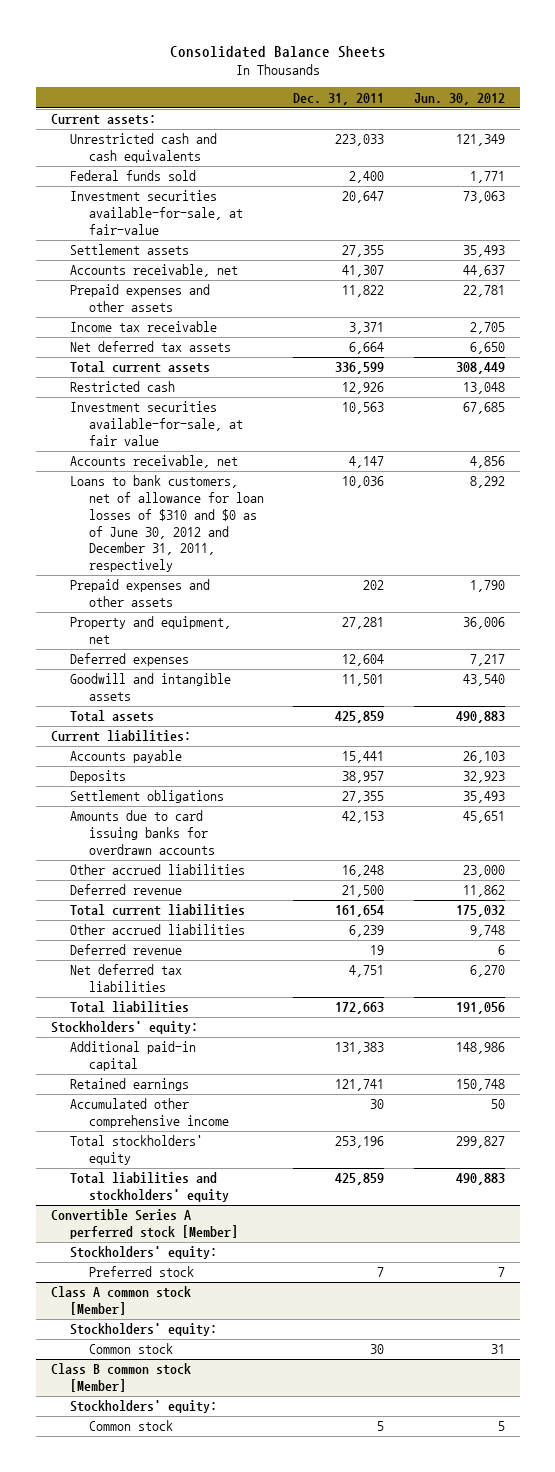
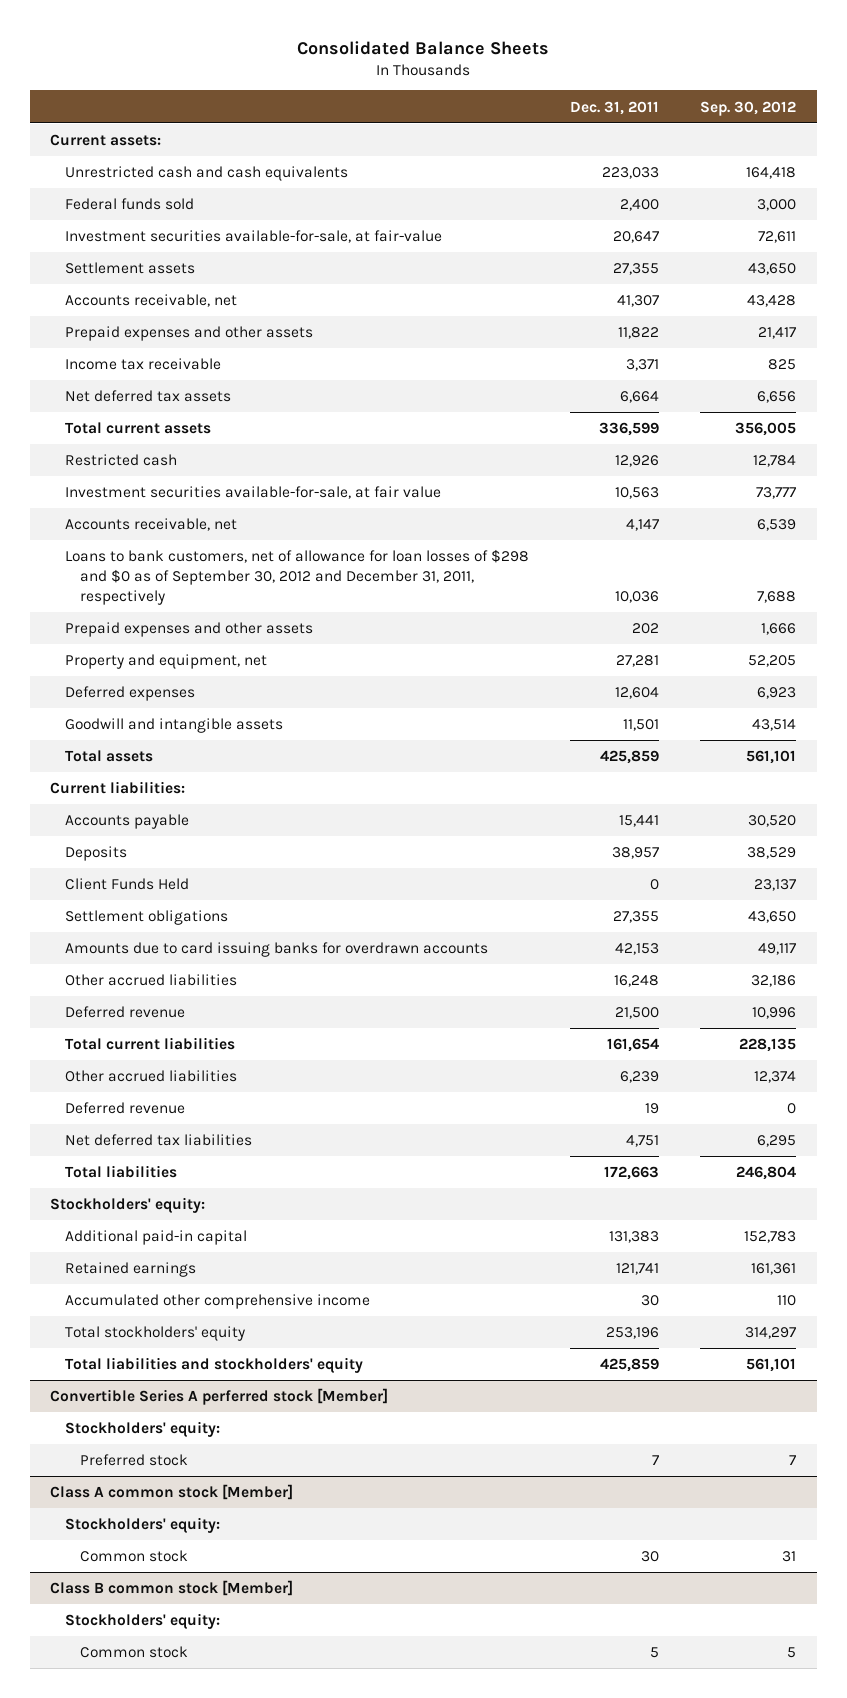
[413,92,505,105] Jun. 30, 2012 -> none
none -> [700,100,797,116] Sep. 30, 2012
[69,475,264,572] Loans to bank customers, net of allowance for loan losses of $310 and $0 as of June 30, 2012 and December 31, 2011, respectively -> [65,549,530,606] Loans to bank customers, net of allowance for loan losses of $298 and $0 as of September 30, 2012 and December 31, 2011, respectively
none -> [65,878,190,891] Client Funds Held

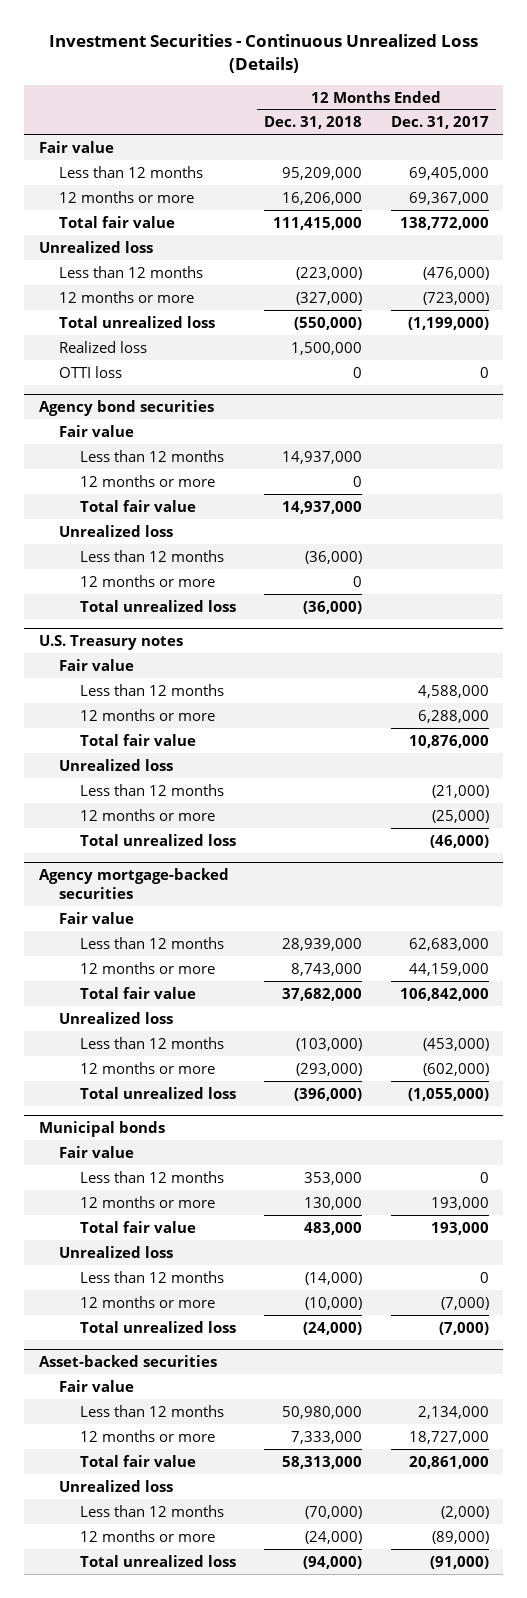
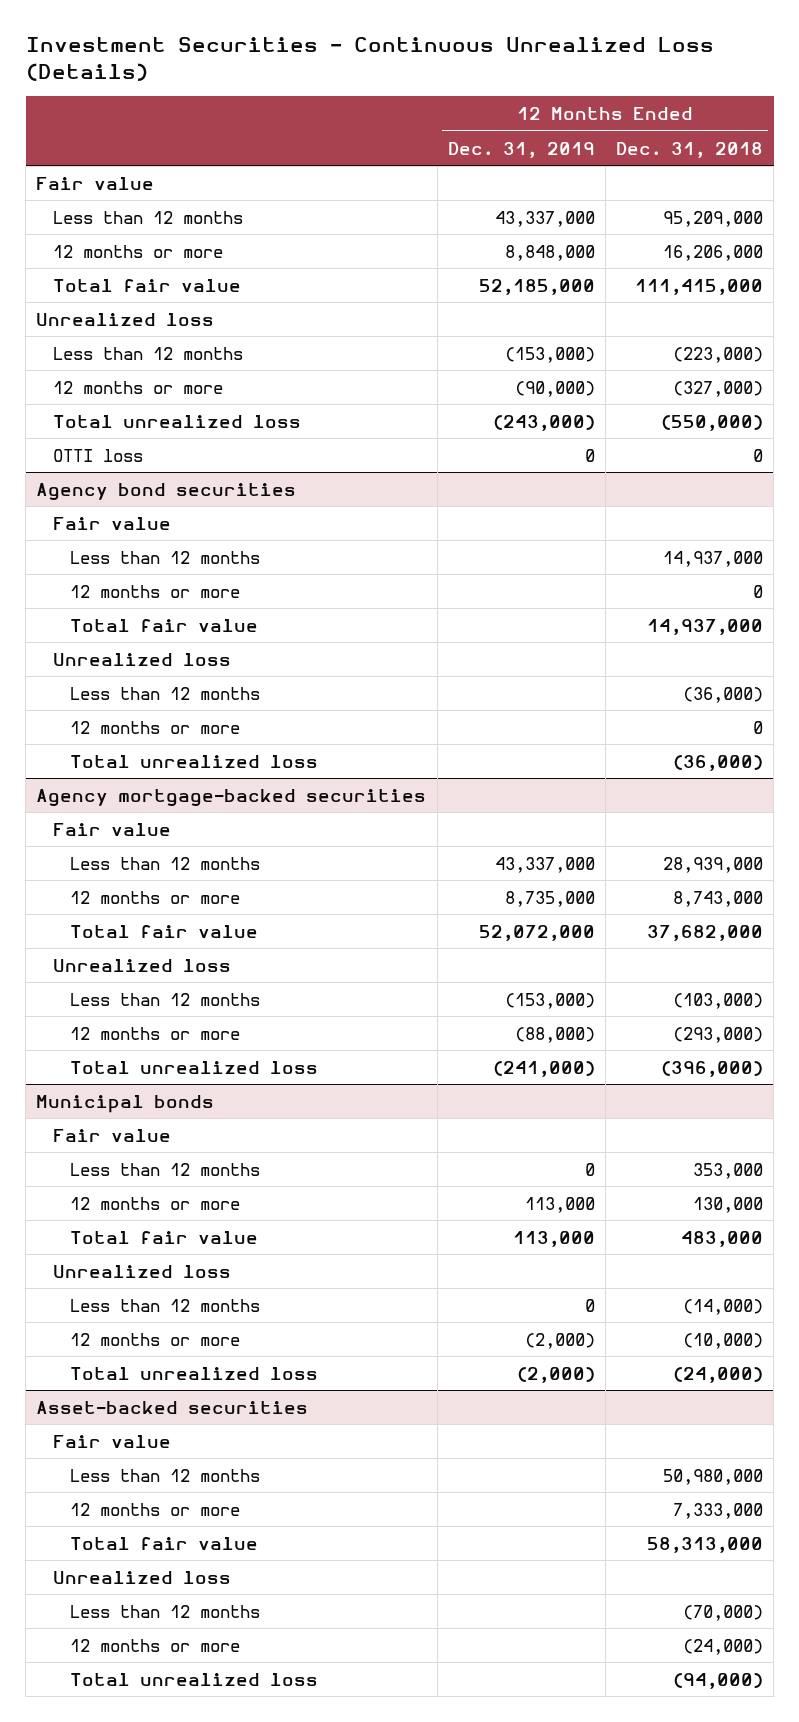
[390,116,489,130] Dec. 31, 2017 -> none
none -> [447,141,595,158] Dec. 31, 2019
[59,340,148,353] Realized loss -> none
[38,634,183,650] U.S. Treasury notes -> none
[59,658,135,671] Fair value -> none
[79,683,224,696] Less than 12 months -> none
[79,708,215,721] 12 months or more -> none
[79,733,196,746] Total fair value -> none
[59,758,174,771] Unrealized loss -> none
[79,783,224,796] Less than 12 months -> none
[79,808,215,821] 12 months or more -> none
[79,833,236,846] Total unrealized loss -> none

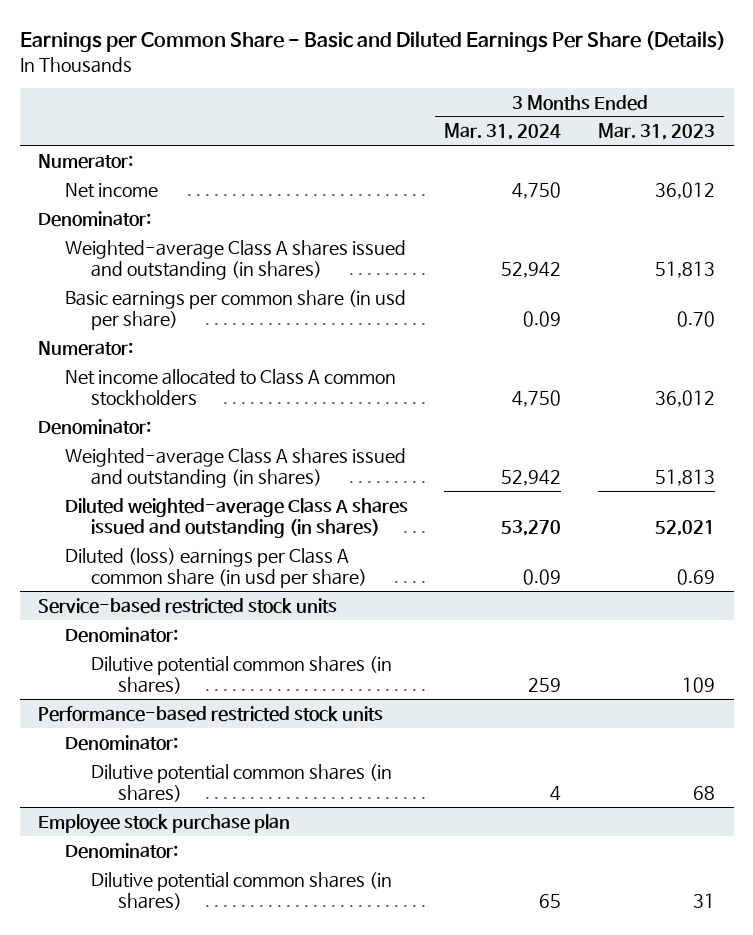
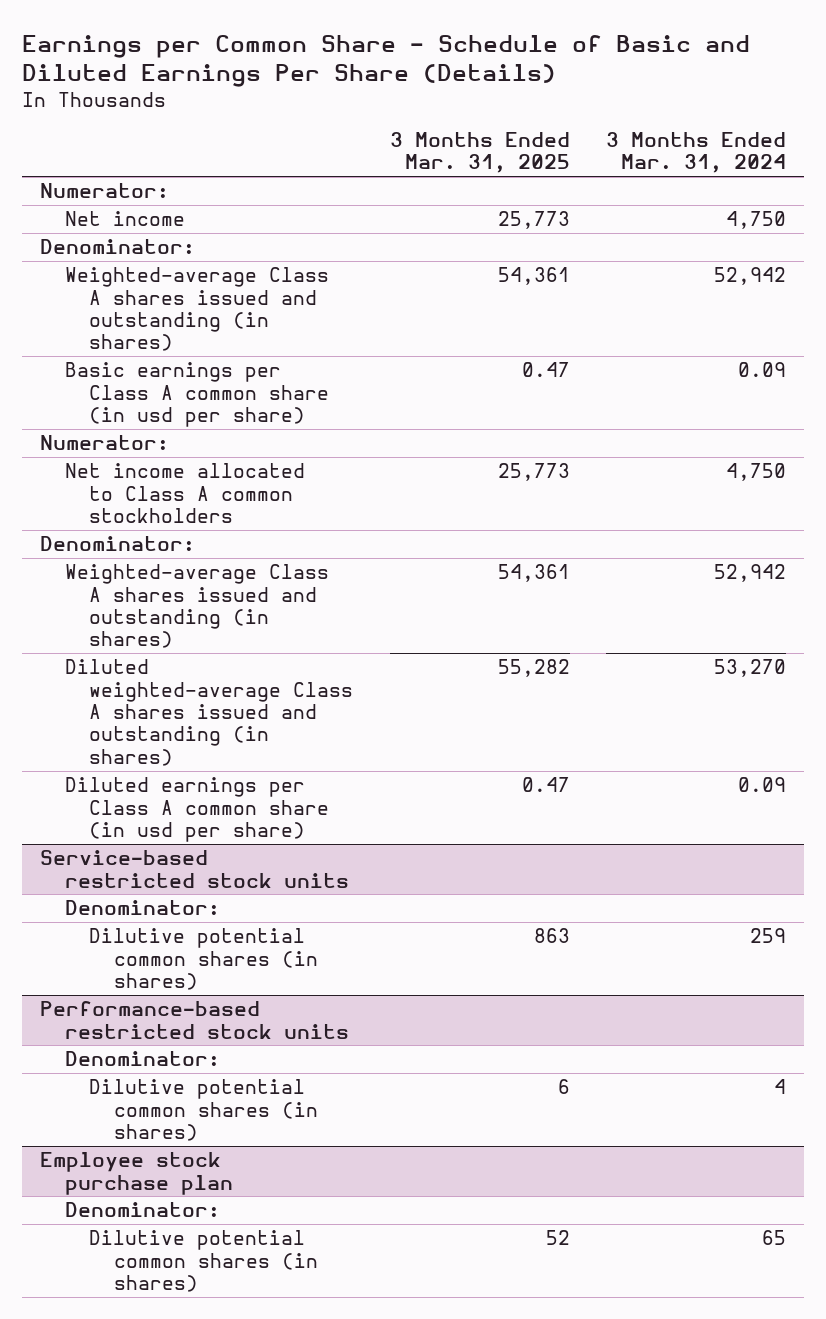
[19,30,726,52] Earnings per Common Share - Basic and Diluted Earnings Per Share (Details) -> [22,34,751,88] Earnings per Common Share - Schedule of Basic and Diluted Earnings Per Share (Details)
[598,123,716,141] Mar. 31, 2023 -> none
none -> [389,132,570,174] 3 Months Ended Mar. 31, 2025
[64,289,406,331] Basic earnings per common share (in usd per share) -> [64,362,330,428] Basic earnings per Class A common share (in usd per share)
[64,547,368,589] Diluted (loss) earnings per Class A common share (in usd per share) -> [64,777,330,843] Diluted earnings per Class A common share (in usd per share)

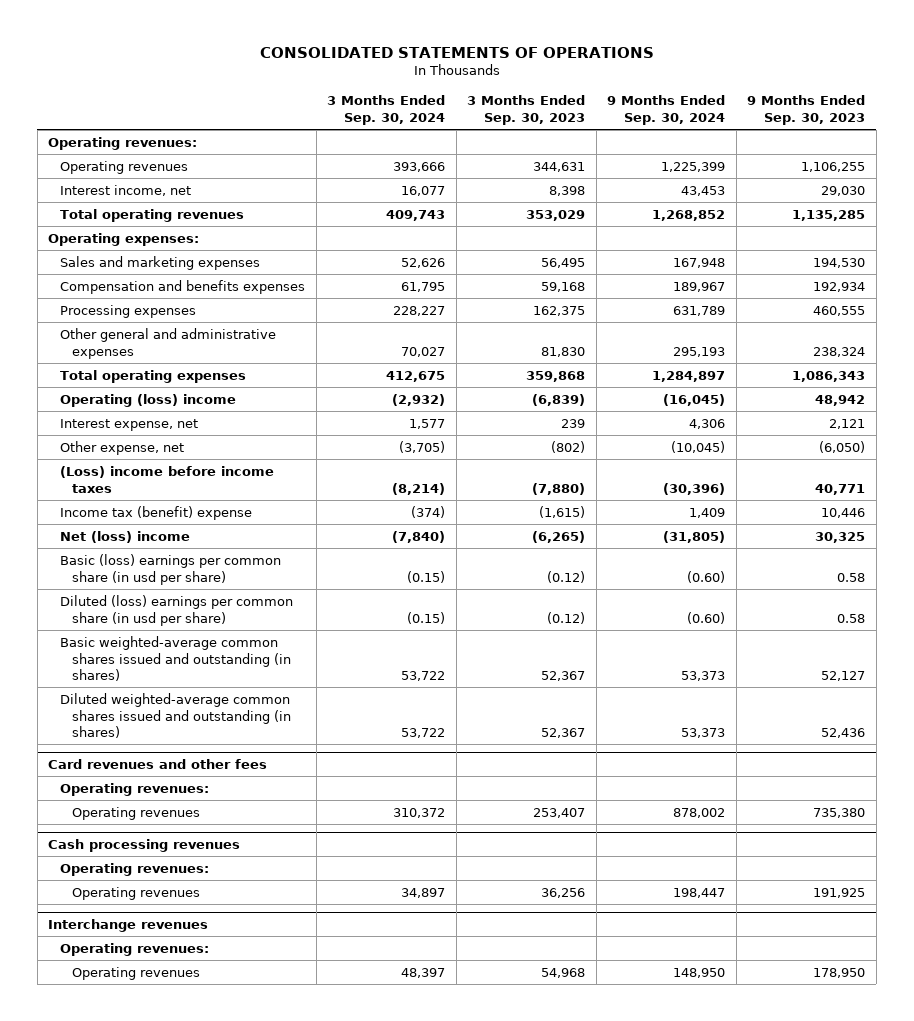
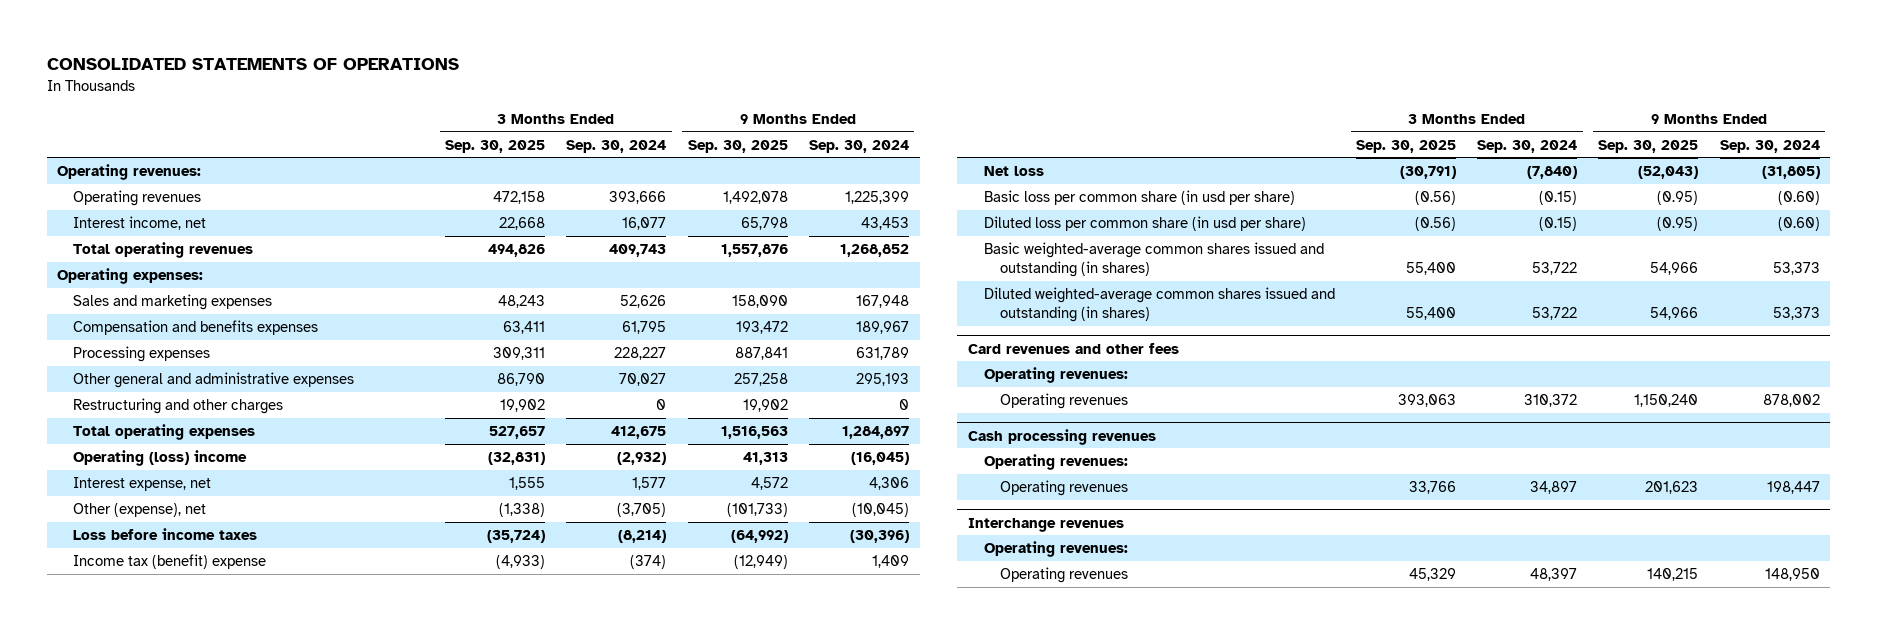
[467,95,586,126] 3 Months Ended Sep. 30, 2023 -> none
[747,95,866,126] 9 Months Ended Sep. 30, 2023 -> none
none -> [445,139,546,153] Sep. 30, 2025
none -> [687,139,788,153] Sep. 30, 2025
none -> [73,398,284,415] Restructuring and other charges
[60,440,185,455] Other expense, net -> [73,503,207,518] Other (expense), net
[60,465,275,493] (Loss) income before income taxes -> [73,528,258,541] Loss before income taxes
[60,530,191,543] Net (loss) income -> [983,166,1044,177] Net loss
[60,553,282,585] Basic (loss) earnings per common share (in usd per share) -> [983,190,1295,206] Basic loss per common share (in usd per share)
[60,594,294,626] Diluted (loss) earnings per common share (in usd per share) -> [983,216,1306,232] Diluted loss per common share (in usd per share)

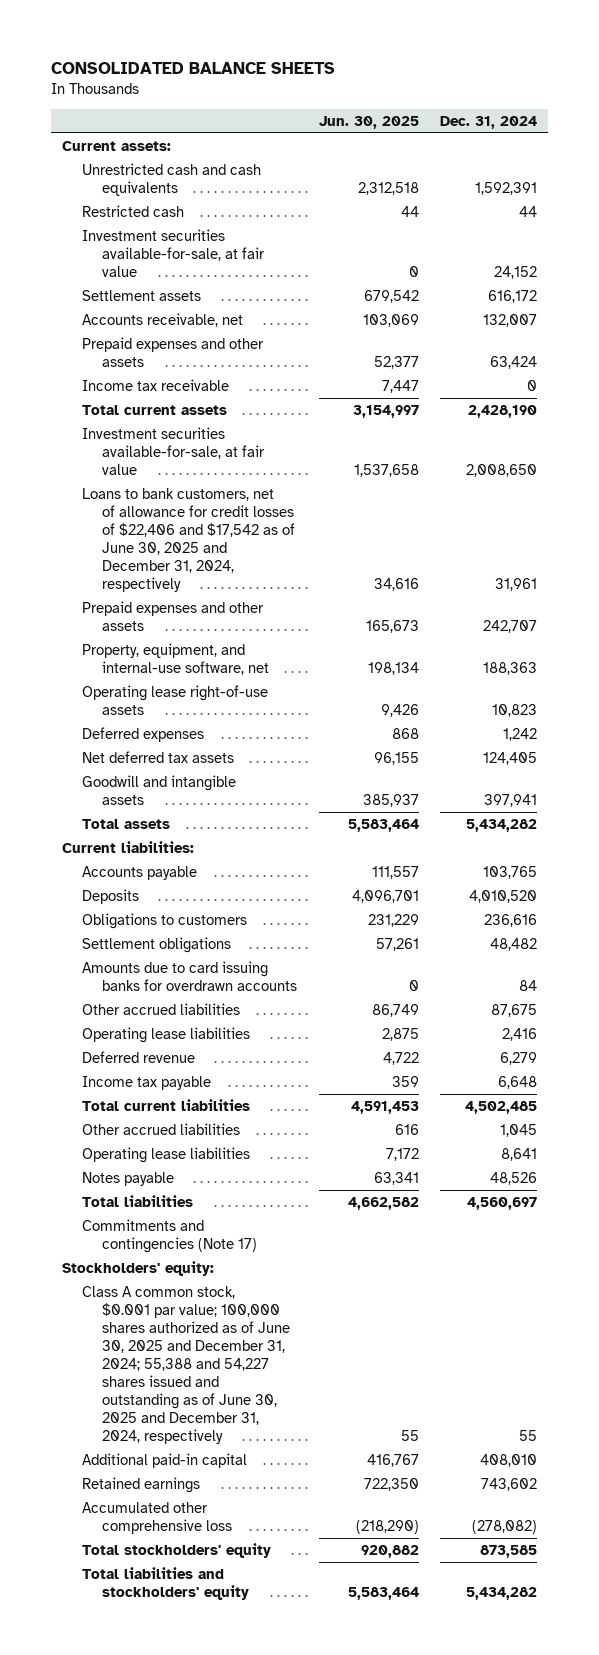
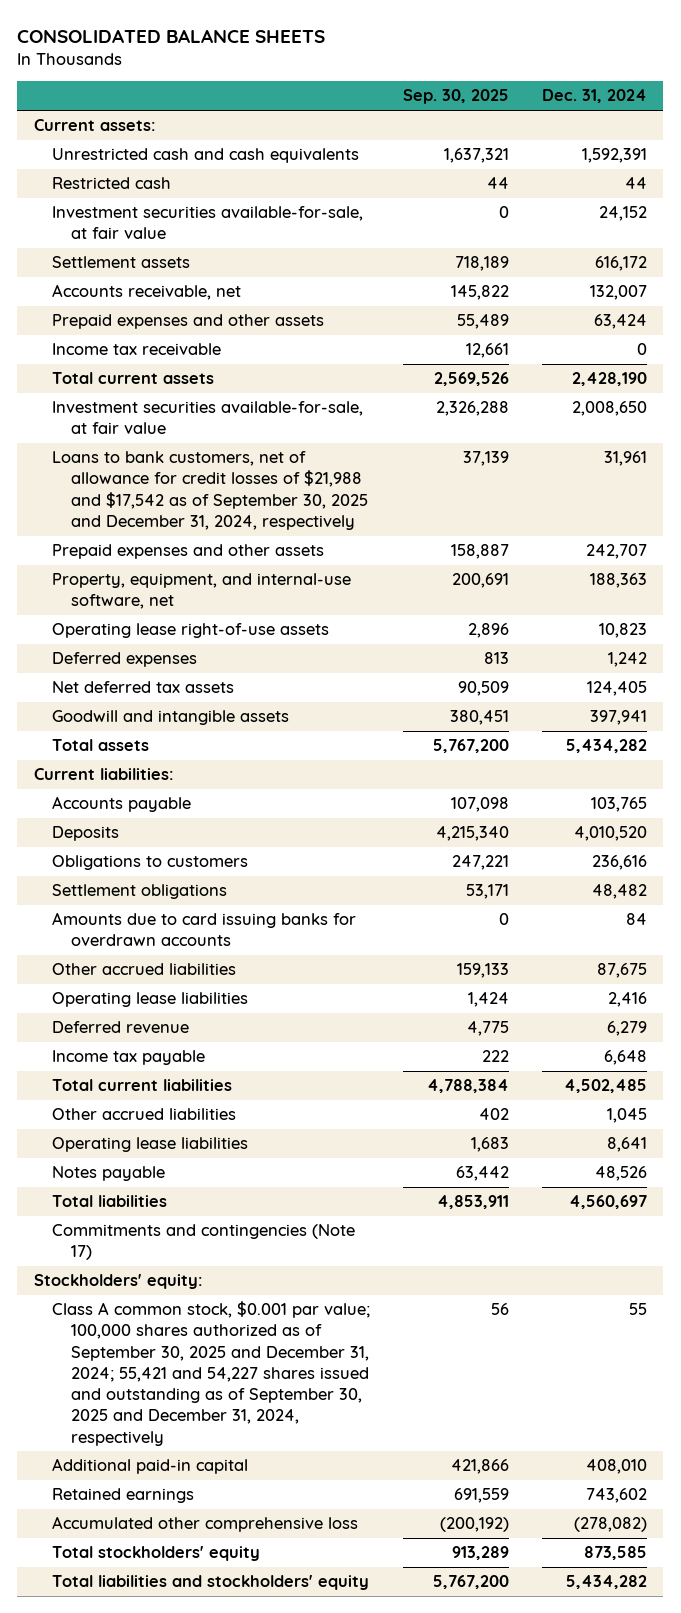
[318,115,419,129] Jun. 30, 2025 -> none
none -> [403,89,510,105] Sep. 30, 2025
[82,488,296,593] Loans to bank customers, net of allowance for credit losses of $22,406 and $17,542 as of June 30, 2025 and December 31, 2024, respectively -> [52,451,369,530] Loans to bank customers, net of allowance for credit losses of $21,988 and $17,542 as of September 30, 2025 and December 31, 2024, respectively
[82,1286,291,1444] Class A common stock, $0.001 par value; 100,000 shares authorized as of June 30, 2025 and December 31, 2024; 55,388 and 54,227 shares issued and outstanding as of June 30, 2025 and December 31, 2024, respectively -> [52,1301,371,1446] Class A common stock, $0.001 par value; 100,000 shares authorized as of September 30, 2025 and December 31, 2024; 55,421 and 54,227 shares issued and outstanding as of September 30, 2025 and December 31, 2024, respectively

